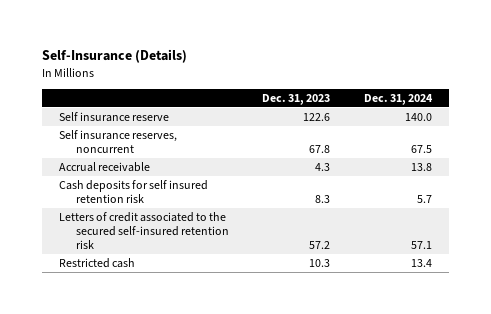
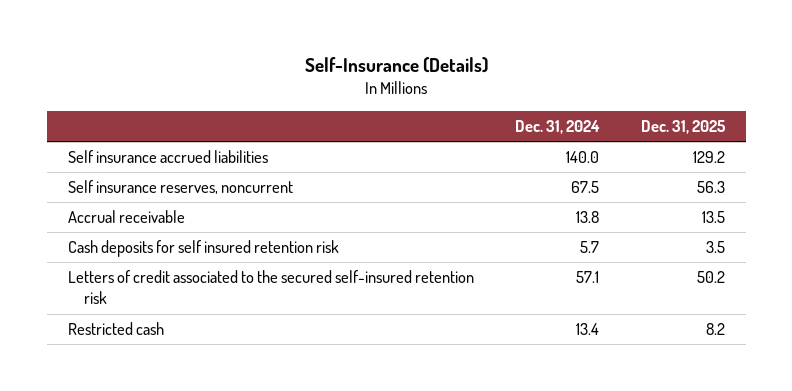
[262,93,331,105] Dec. 31, 2023 -> none
none -> [640,120,726,135] Dec. 31, 2025
[58,111,169,122] Self insurance reserve -> [67,150,268,164] Self insurance accrued liabilities

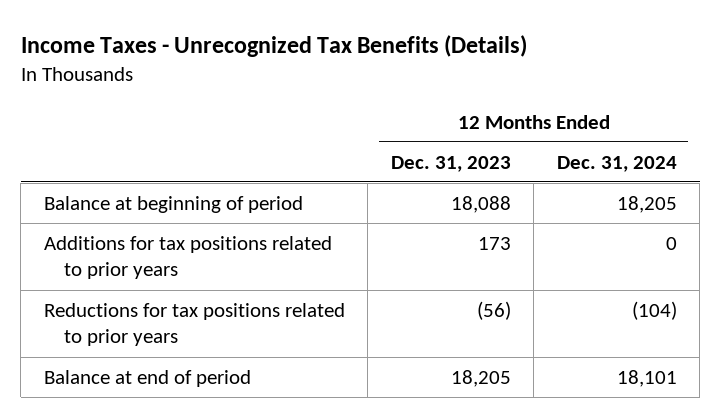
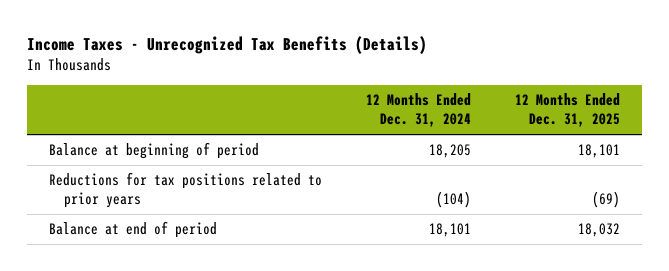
[390,155,511,172] Dec. 31, 2023 -> none
none -> [515,93,621,128] 12 Months Ended Dec. 31, 2025
[43,235,332,280] Additions for tax positions related to prior years -> none

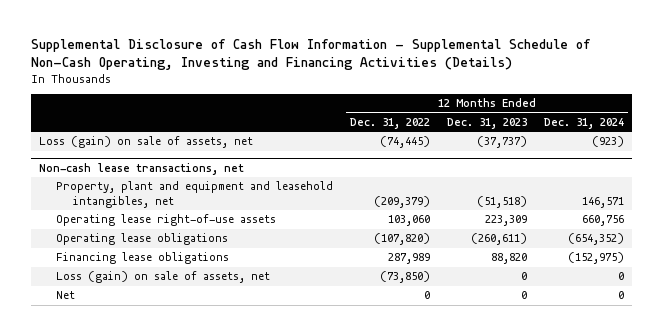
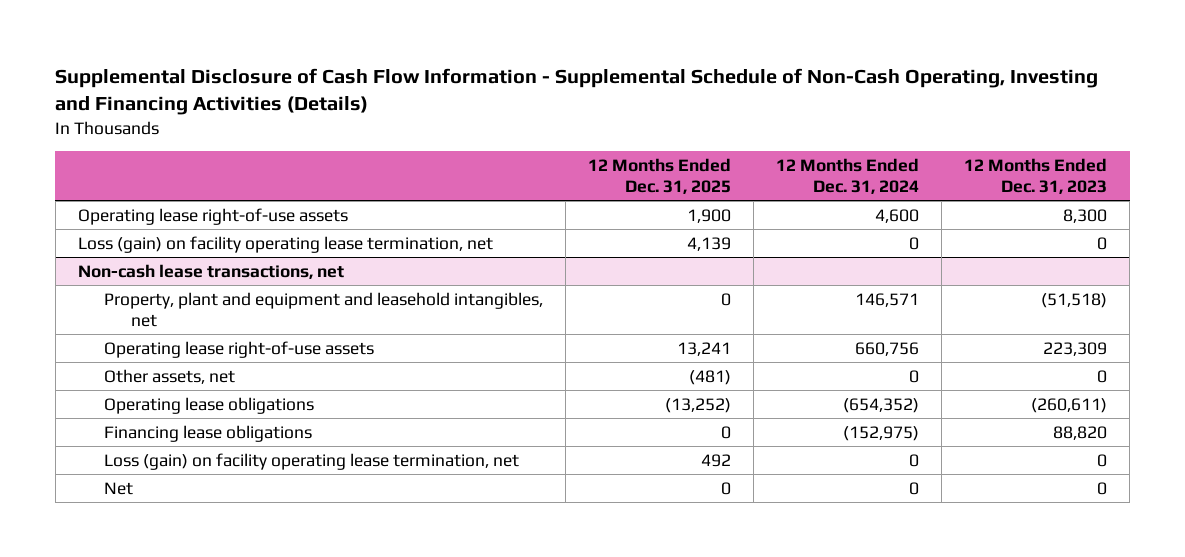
[349,118,430,130] Dec. 31, 2022 -> none
none -> [588,157,732,194] 12 Months Ended Dec. 31, 2025
[39,136,254,149] Loss (gain) on sale of assets, net -> none
none -> [77,207,348,225] Operating lease right-of-use assets
none -> [77,235,493,253] Loss (gain) on facility operating lease termination, net
none -> [104,368,236,384] Other assets, net
[56,271,271,284] Loss (gain) on sale of assets, net -> none
none -> [104,452,520,470] Loss (gain) on facility operating lease termination, net

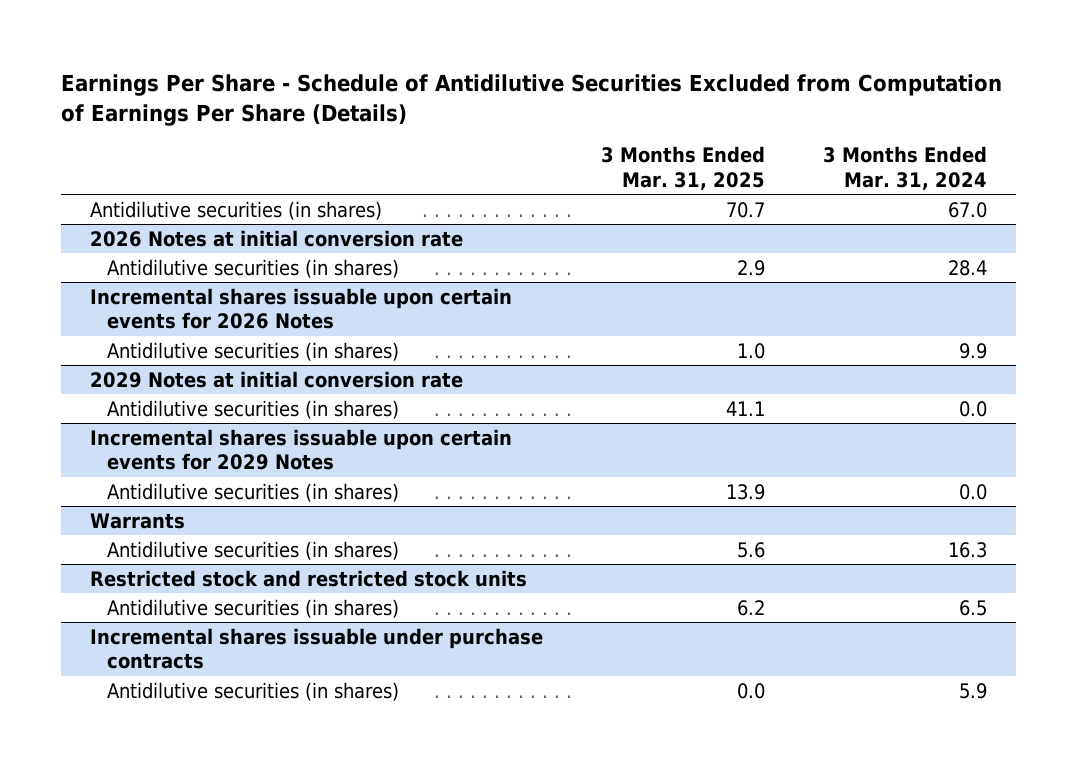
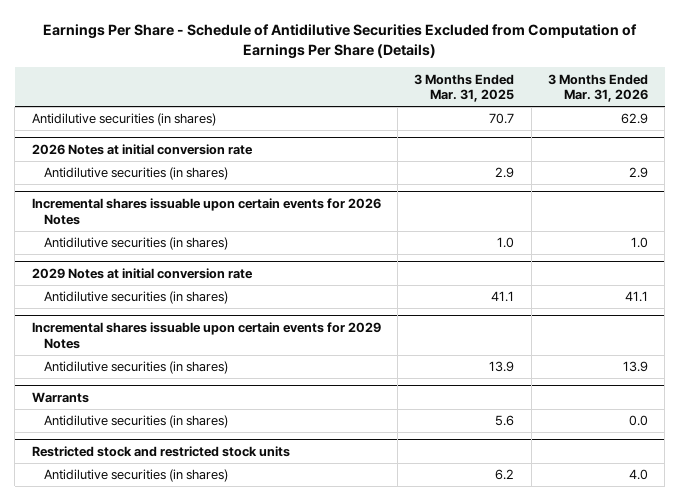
[822,146,987,190] 3 Months Ended Mar. 31, 2024 -> none
none -> [548,73,649,103] 3 Months Ended Mar. 31, 2026
[90,627,544,670] Incremental shares issuable under purchase contracts -> none
[106,681,399,701] Antidilutive securities (in shares) -> none

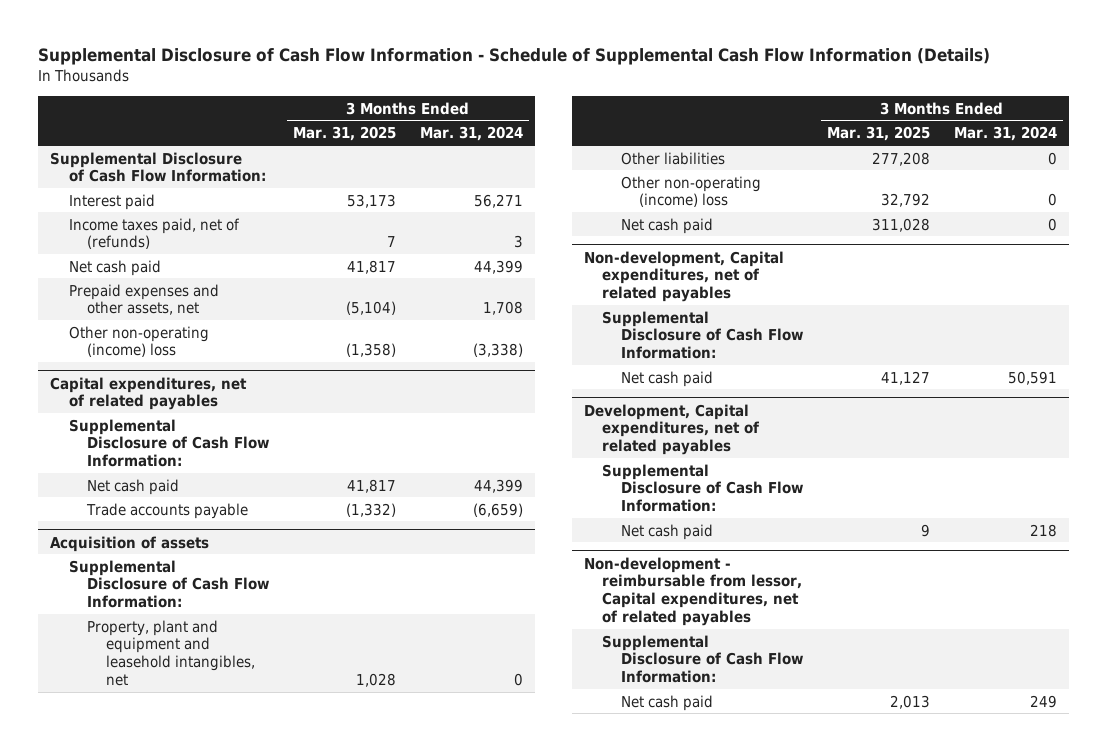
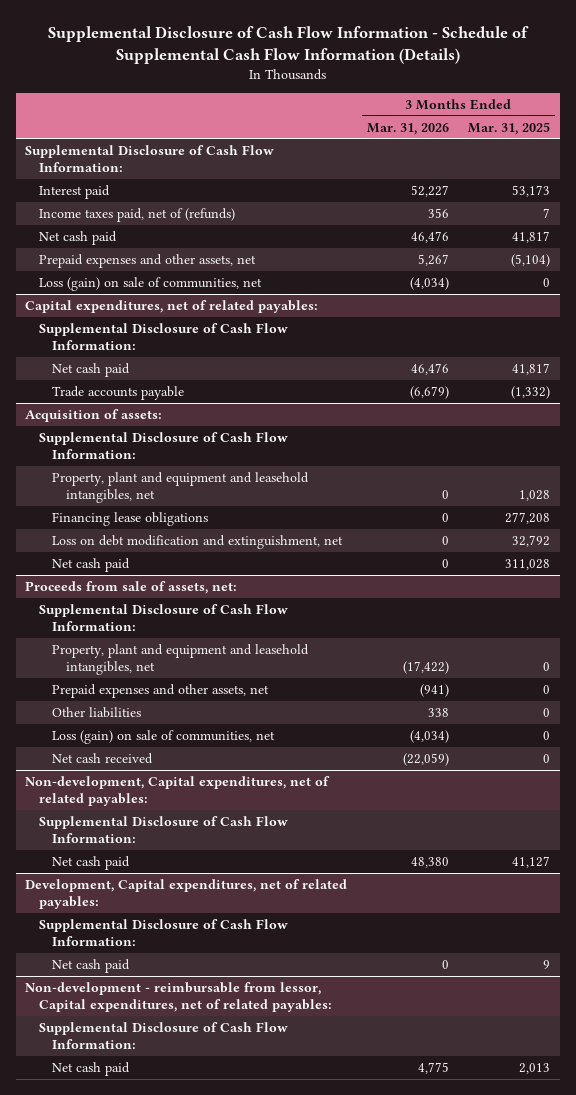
[420,126,524,142] Mar. 31, 2024 -> none
none -> [366,122,449,135] Mar. 31, 2026
[68,325,209,358] Other non-operating (income) loss -> none
none -> [38,276,262,291] Loss (gain) on sale of communities, net
[50,376,248,411] Capital expenditures, net of related payables -> [25,299,319,313] Capital expenditures, net of related payables:
[50,535,210,552] Acquisition of assets -> [25,408,163,422] Acquisition of assets:
[620,151,725,165] Other liabilities -> [52,511,209,526] Financing lease obligations
[620,175,761,208] Other non-operating (income) loss -> [52,534,344,549] Loss on debt modification and extinguishment, net
[584,250,785,303] Non-development, Capital expenditures, net of related payables -> none
none -> [25,580,238,594] Proceeds from sale of assets, net:
none -> [52,643,310,676] Property, plant and equipment and leasehold intangibles, net
none -> [52,683,270,698] Prepaid expenses and other assets, net
none -> [52,706,142,718] Other liabilities
none -> [52,729,276,744] Loss (gain) on sale of communities, net
none -> [52,752,154,764] Net cash received
none -> [25,775,331,807] Non-development, Capital expenditures, net of related payables:
none -> [38,815,288,844] Supplemental Disclosure of Cash Flow Information:
[584,403,760,456] Development, Capital expenditures, net of related payables -> [25,878,348,910] Development, Capital expenditures, net of related payables:
[584,556,803,626] Non-development - reimbursable from lessor, Capital expenditures, net of related payables -> [25,981,332,1013] Non-development - reimbursable from lessor, Capital expenditures, net of related payables:

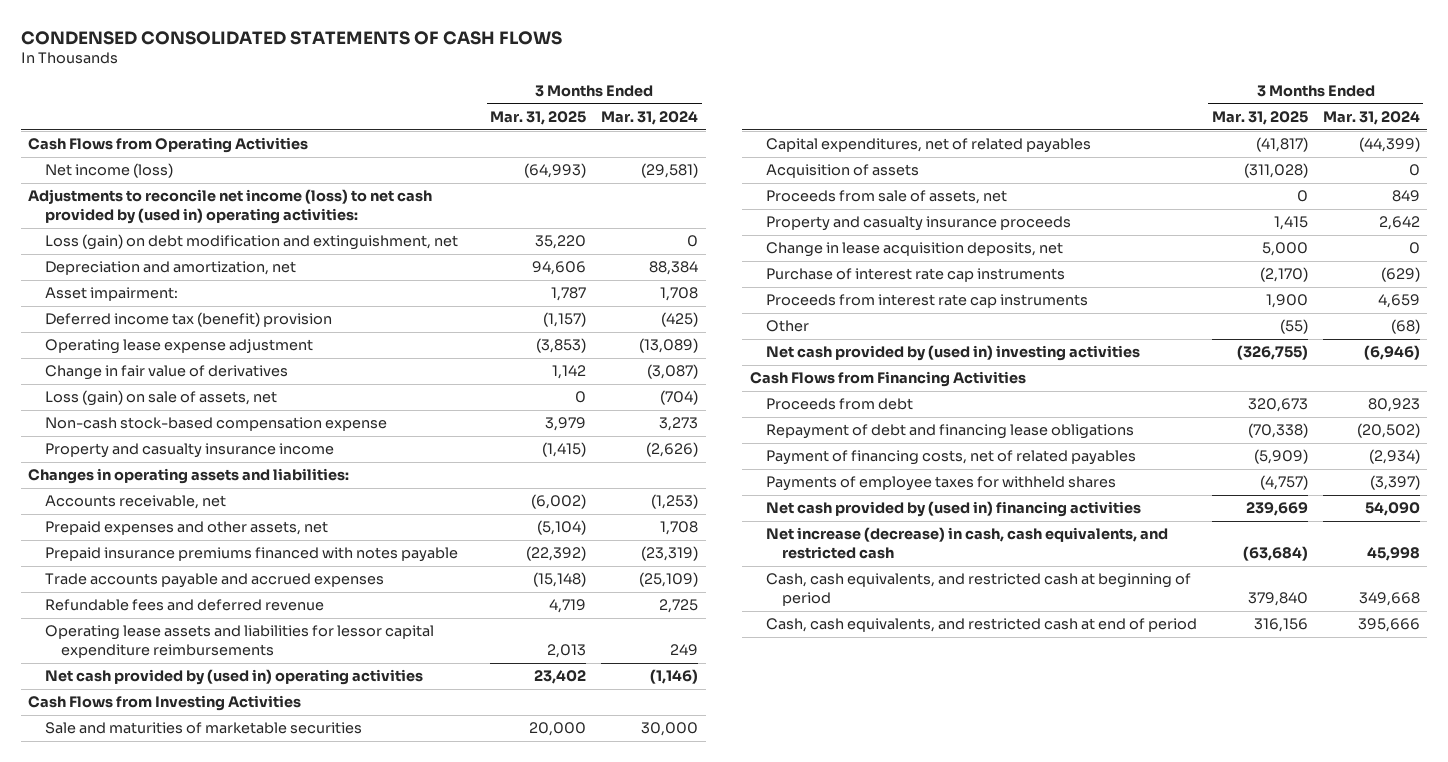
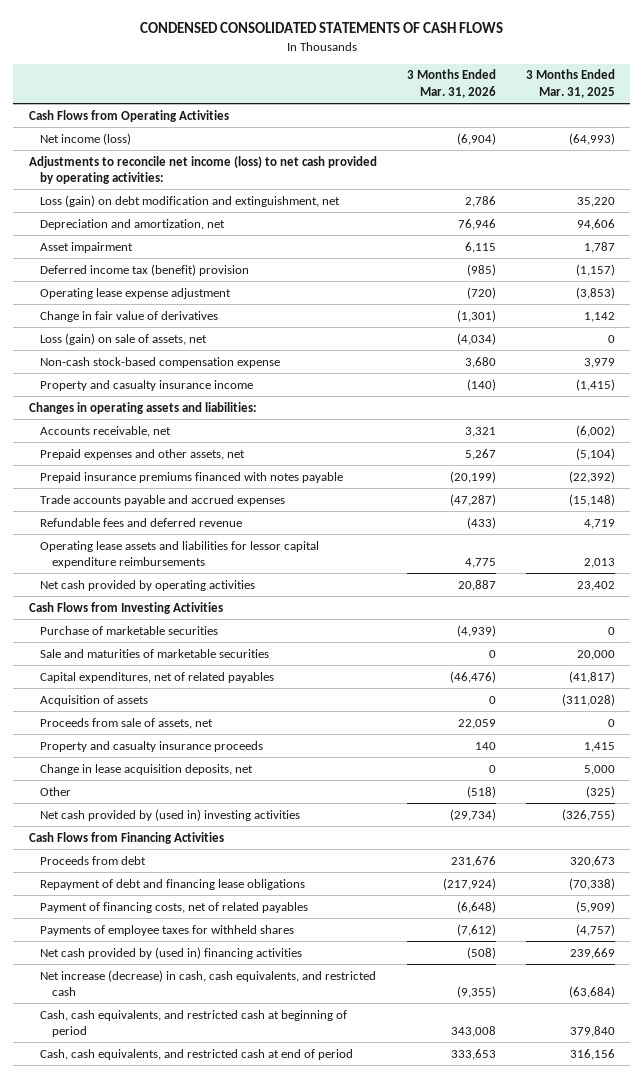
[601,111,699,126] Mar. 31, 2024 -> none
none -> [406,69,496,98] 3 Months Ended Mar. 31, 2026
[28,189,433,225] Adjustments to reconcile net income (loss) to net cash provided by (used in) operating activities: -> [28,155,377,185] Adjustments to reconcile net income (loss) to net cash provided by operating activities:
[44,287,178,302] Asset impairment: -> [40,241,134,253] Asset impairment
[44,669,423,686] Net cash provided by (used in) operating activities -> [40,579,256,591] Net cash provided by operating activities
none -> [40,625,219,635] Purchase of marketable securities
[765,268,1065,283] Purchase of interest rate cap instruments -> none
[765,294,1088,309] Proceeds from interest rate cap instruments -> none
[1279,319,1308,335] (55) -> [585,785,615,798] (325)

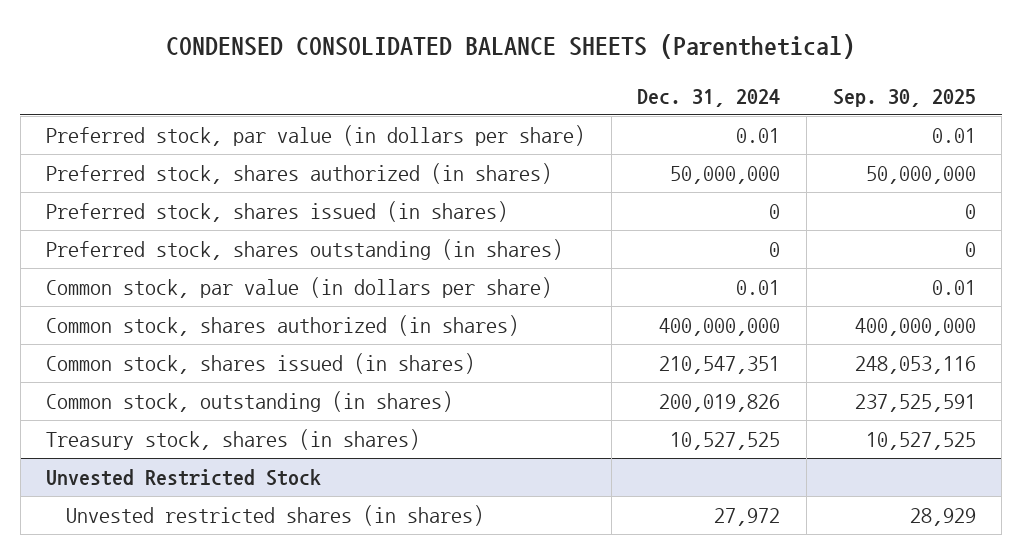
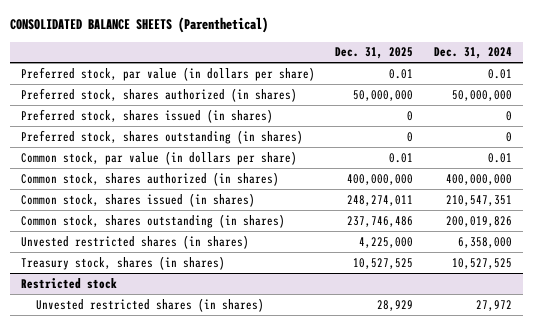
[165,34,855,60] CONDENSED CONSOLIDATED BALANCE SHEETS (Parenthetical) -> [10,17,269,34] CONSOLIDATED BALANCE SHEETS (Parenthetical)
[832,88,976,107] Sep. 30, 2025 -> none
none -> [335,47,414,60] Dec. 31, 2025
[46,391,454,413] Common stock, outstanding (in shares) -> [20,213,285,228] Common stock, shares outstanding (in shares)
none -> [20,234,249,249] Unvested restricted shares (in shares)
[46,469,322,487] Unvested Restricted Stock -> [20,277,117,289] Restricted stock

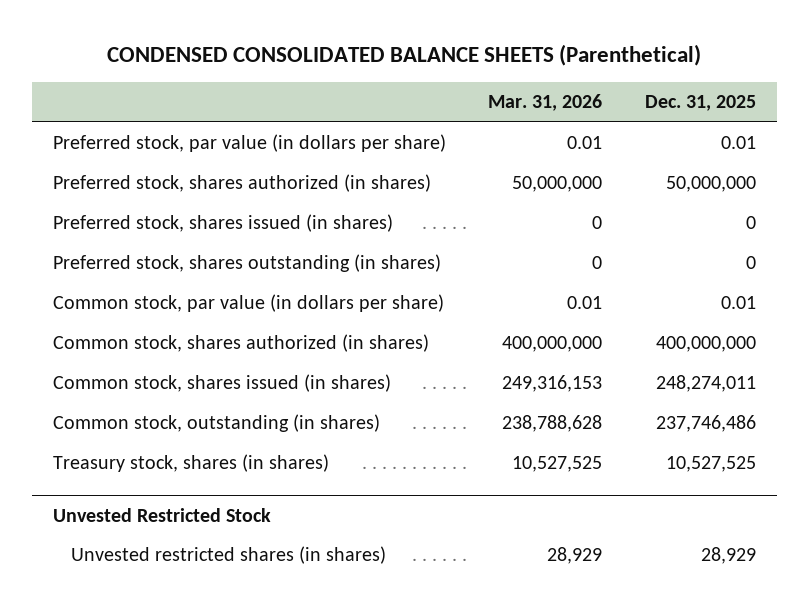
[10,17,269,34] CONSOLIDATED BALANCE SHEETS (Parenthetical) -> [107,44,702,67] CONDENSED CONSOLIDATED BALANCE SHEETS (Parenthetical)
[434,47,513,60] Dec. 31, 2024 -> none
none -> [488,94,603,112] Mar. 31, 2026
[20,234,249,249] Unvested restricted shares (in shares) -> none
[20,213,285,228] Common stock, shares outstanding (in shares) -> [53,414,381,433] Common stock, outstanding (in shares)
[20,277,117,289] Restricted stock -> [53,507,272,522] Unvested Restricted Stock

